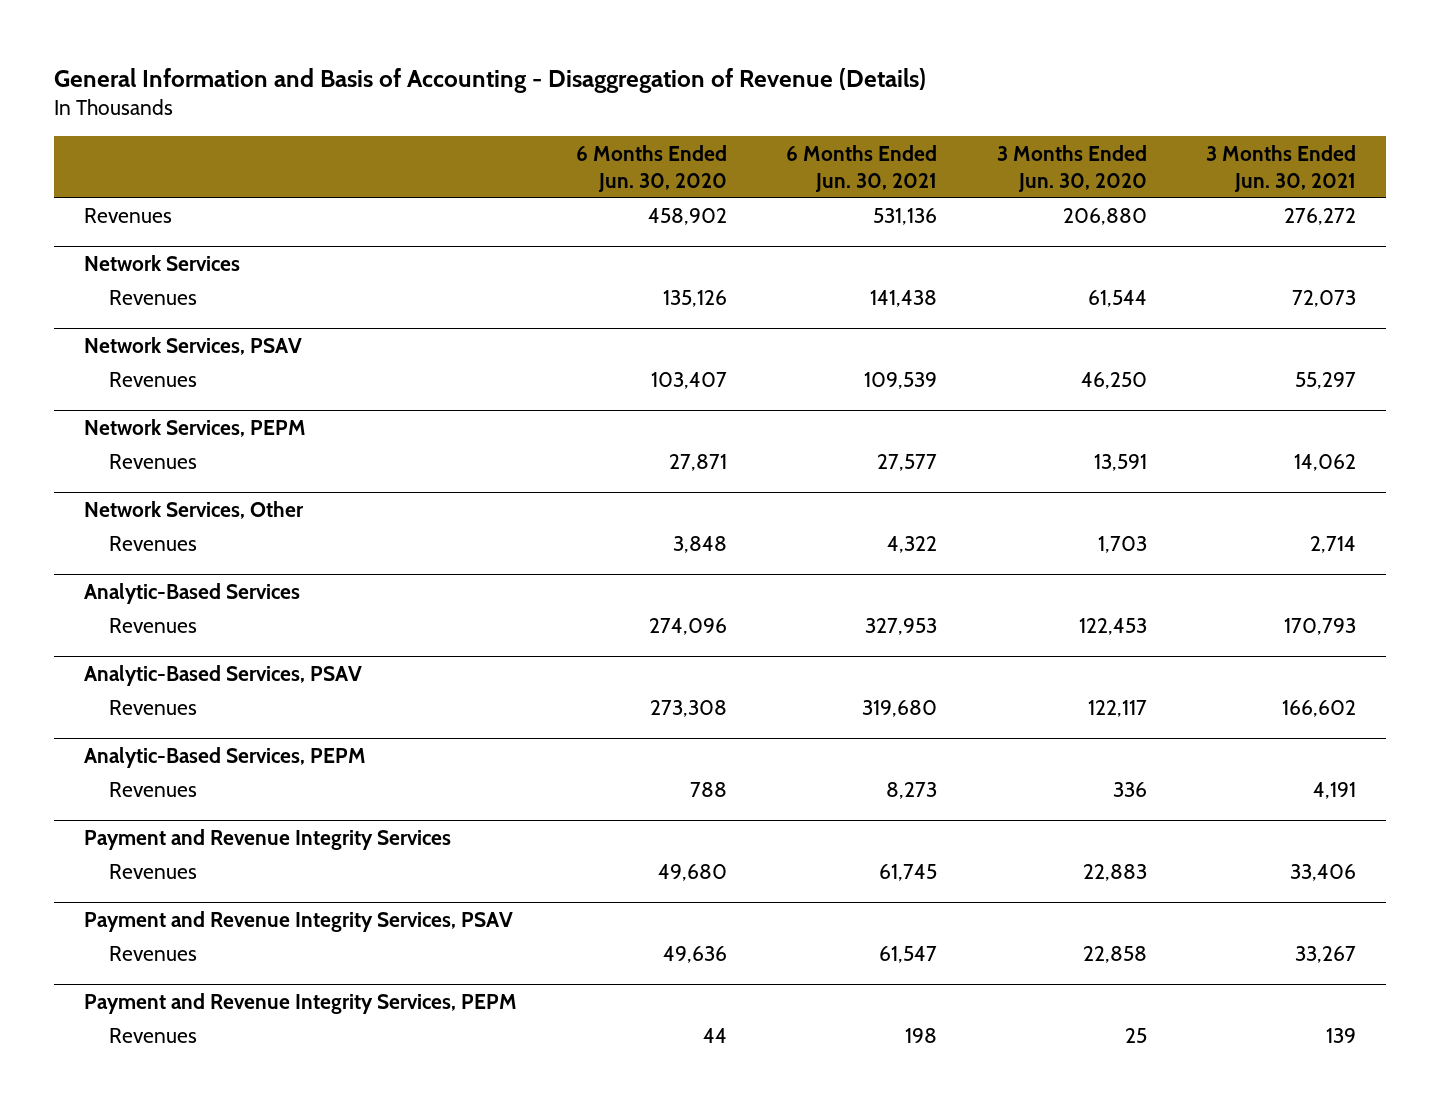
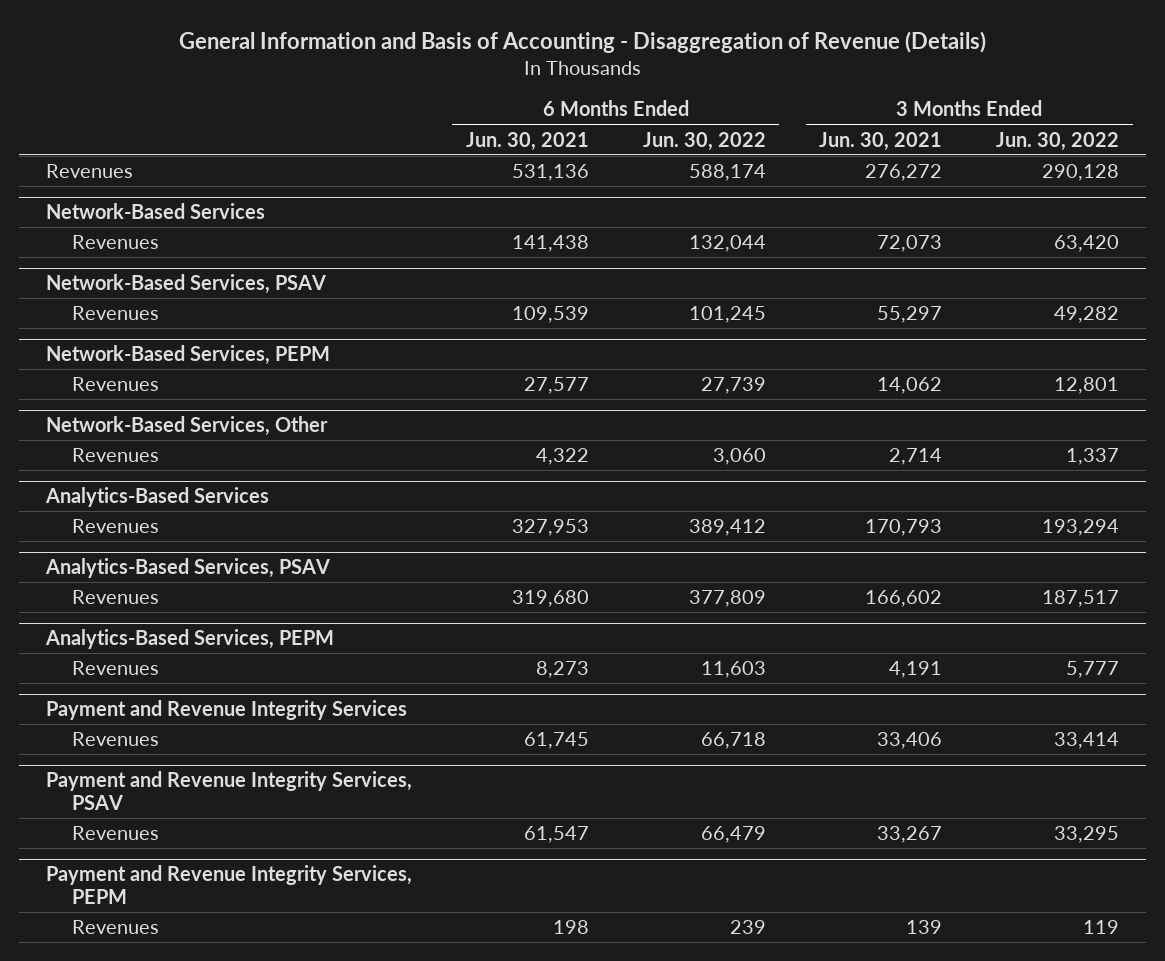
[575,144,727,193] 6 Months Ended Jun. 30, 2020 -> none
[996,144,1147,193] 3 Months Ended Jun. 30, 2020 -> none
none -> [642,131,766,151] Jun. 30, 2022
none -> [996,131,1120,151] Jun. 30, 2022
[83,255,240,272] Network Services -> [46,203,266,220] Network-Based Services
[83,337,302,356] Network Services, PSAV -> [46,274,327,295] Network-Based Services, PSAV
[83,419,306,438] Network Services, PEPM -> [46,345,331,366] Network-Based Services, PEPM
[83,501,304,520] Network Services, Other -> [46,416,329,437] Network-Based Services, Other
[83,583,300,605] Analytic-Based Services -> [45,487,270,508] Analytics-Based Services
[83,665,362,687] Analytic-Based Services, PSAV -> [45,558,331,579] Analytics-Based Services, PSAV
[83,747,366,769] Analytic-Based Services, PEPM -> [45,629,335,650] Analytics-Based Services, PEPM

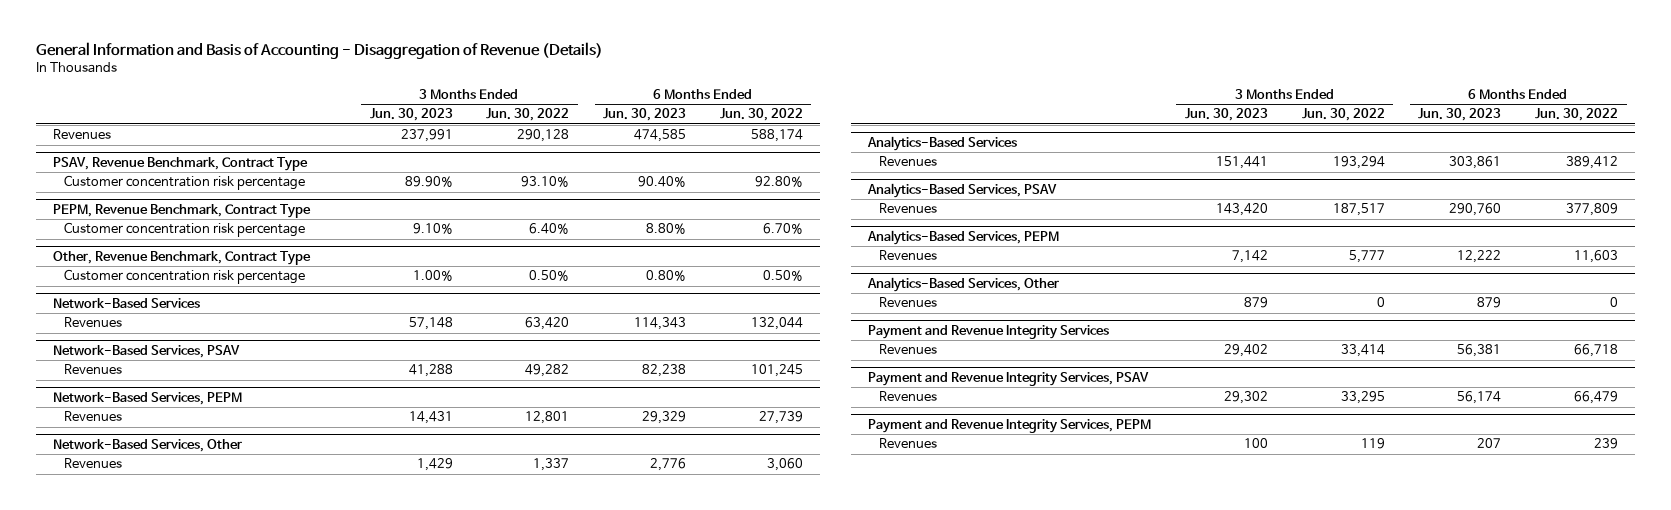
[465,131,589,151] Jun. 30, 2021 -> none
[819,131,943,151] Jun. 30, 2021 -> none
none -> [369,108,453,122] Jun. 30, 2023
none -> [603,108,687,122] Jun. 30, 2023
none -> [52,156,308,171] PSAV, Revenue Benchmark, Contract Type
none -> [64,175,306,191] Customer concentration risk percentage
none -> [52,203,311,218] PEPM, Revenue Benchmark, Contract Type
none -> [64,222,306,238] Customer concentration risk percentage
none -> [52,250,311,265] Other, Revenue Benchmark, Contract Type
none -> [64,269,306,285] Customer concentration risk percentage
none -> [866,276,1059,292] Analytics-Based Services, Other
none -> [879,297,938,308] Revenues

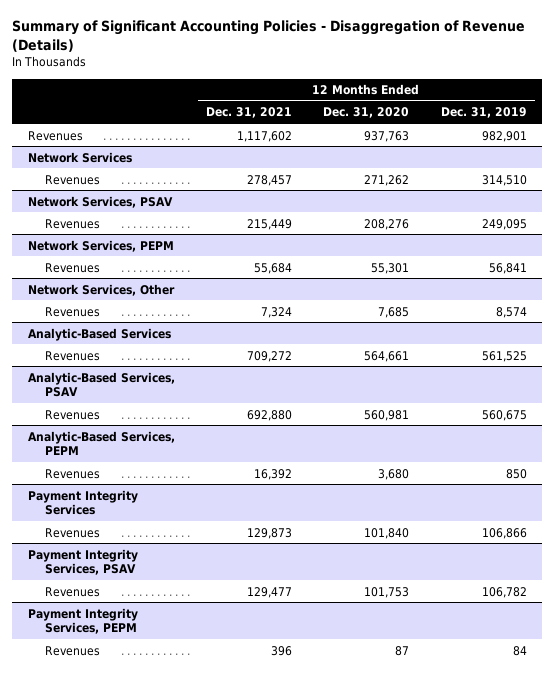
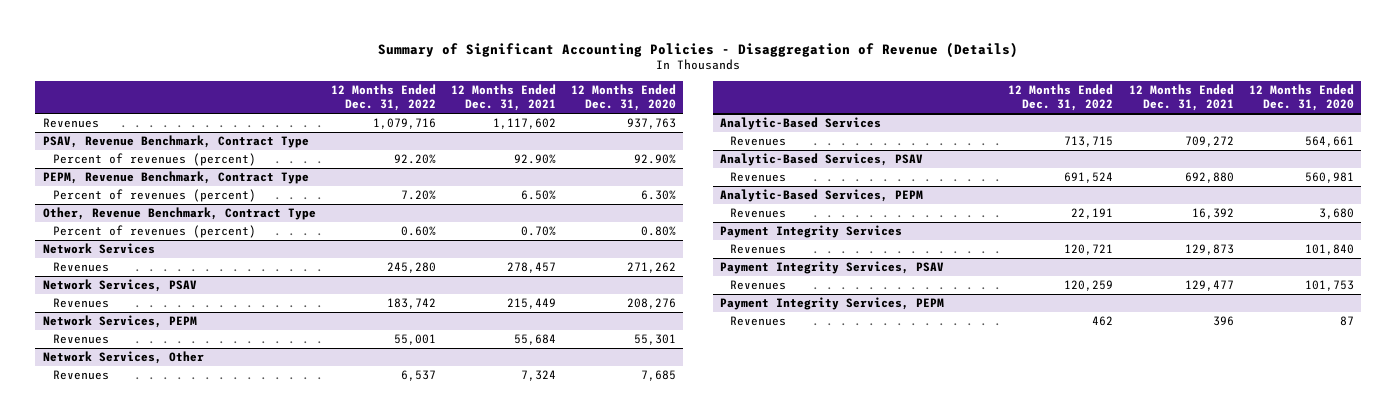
[440,107,527,119] Dec. 31, 2019 -> none
none -> [330,84,436,112] 12 Months Ended Dec. 31, 2022
none -> [42,135,309,149] PSAV, Revenue Benchmark, Contract Type
none -> [52,153,256,167] Percent of revenues (percent)
none -> [42,171,309,185] PEPM, Revenue Benchmark, Contract Type
none -> [52,189,256,203] Percent of revenues (percent)
none -> [42,207,316,221] Other, Revenue Benchmark, Contract Type
none -> [52,225,256,239] Percent of revenues (percent)

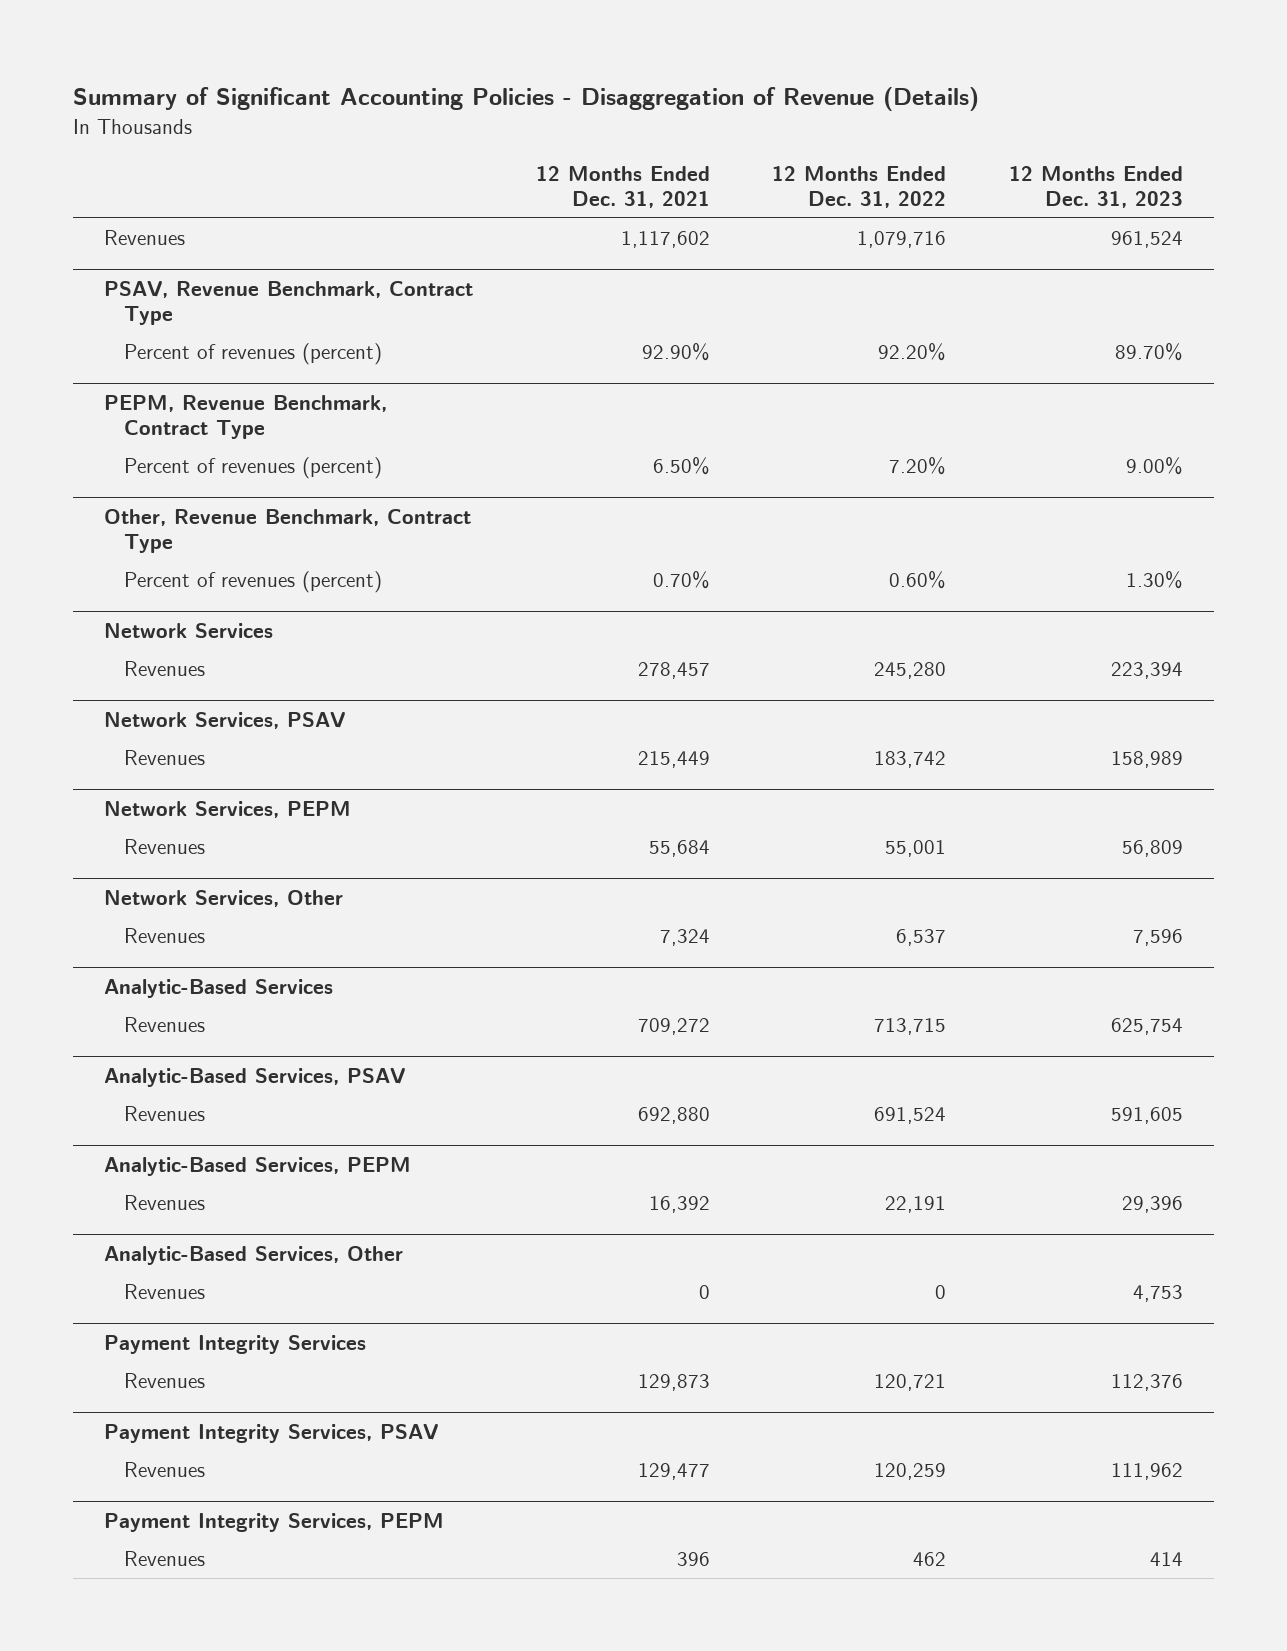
[570,84,676,112] 12 Months Ended Dec. 31, 2020 -> none
none -> [1009,165,1184,209] 12 Months Ended Dec. 31, 2023
none -> [104,1245,404,1265] Analytic-Based Services, Other
none -> [124,1284,206,1300] Revenues

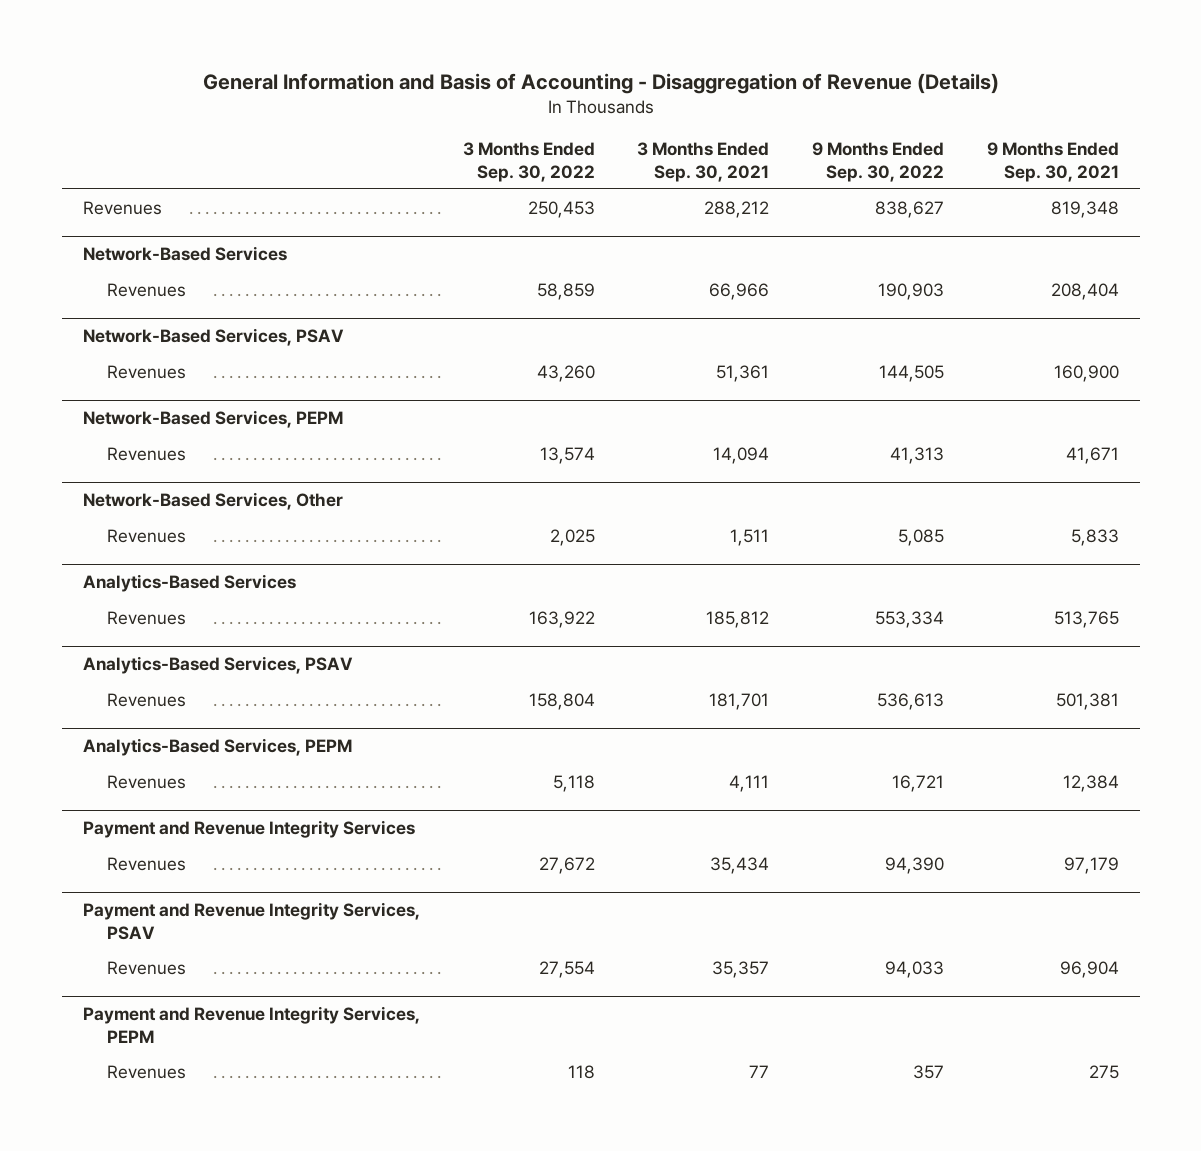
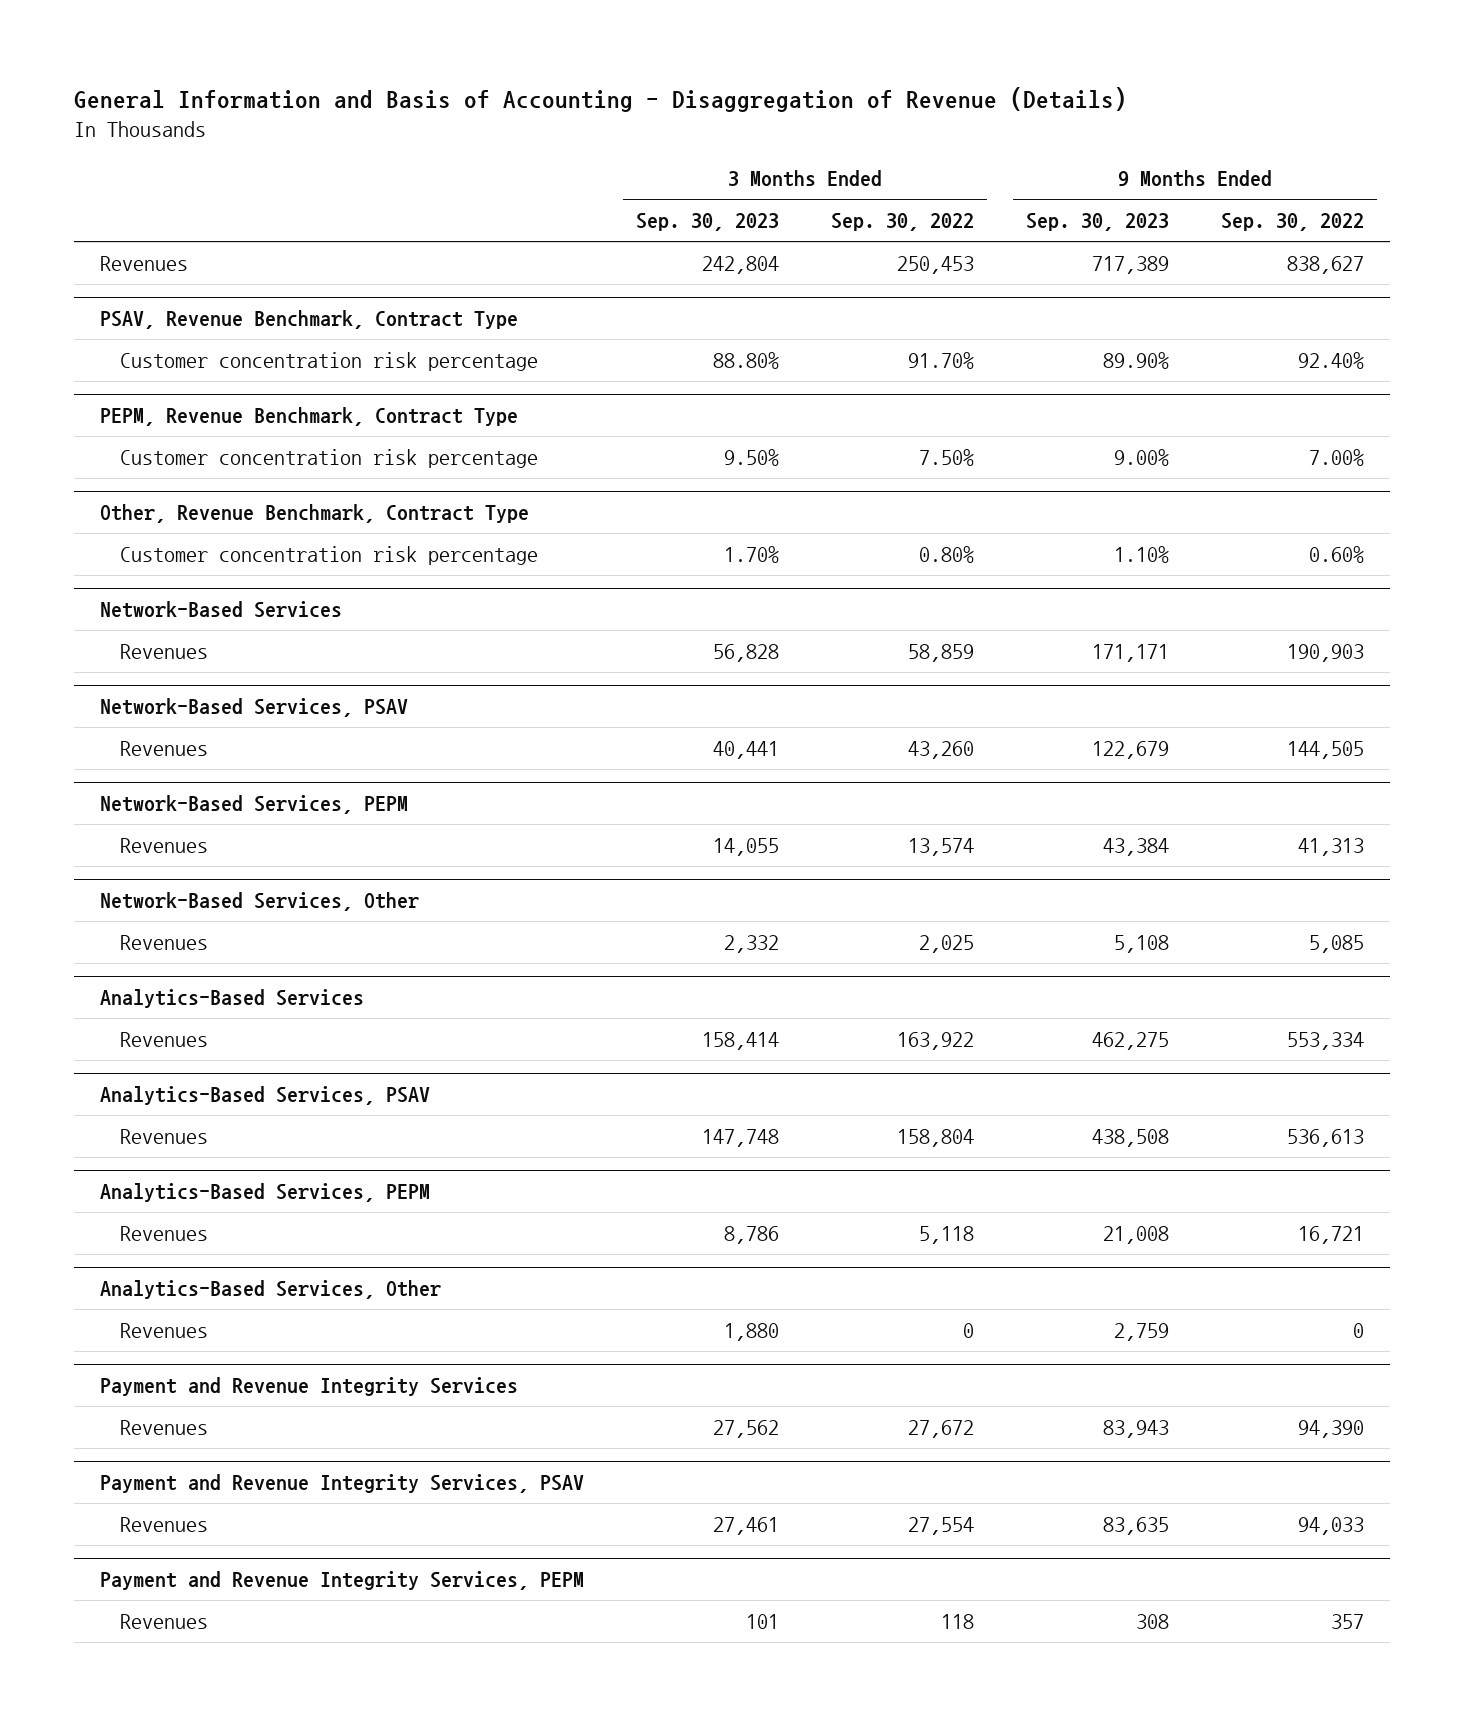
[637,141,770,182] 3 Months Ended Sep. 30, 2021 -> none
[986,141,1119,182] 9 Months Ended Sep. 30, 2021 -> none
none -> [635,213,779,232] Sep. 30, 2023
none -> [1025,213,1169,232] Sep. 30, 2023
none -> [99,310,518,330] PSAV, Revenue Benchmark, Contract Type
none -> [120,351,539,371] Customer concentration risk percentage
none -> [99,407,518,427] PEPM, Revenue Benchmark, Contract Type
none -> [120,448,539,468] Customer concentration risk percentage
none -> [99,504,529,524] Other, Revenue Benchmark, Contract Type
none -> [120,545,539,565] Customer concentration risk percentage
none -> [99,1280,441,1300] Analytics-Based Services, Other
none -> [120,1322,209,1338] Revenues

